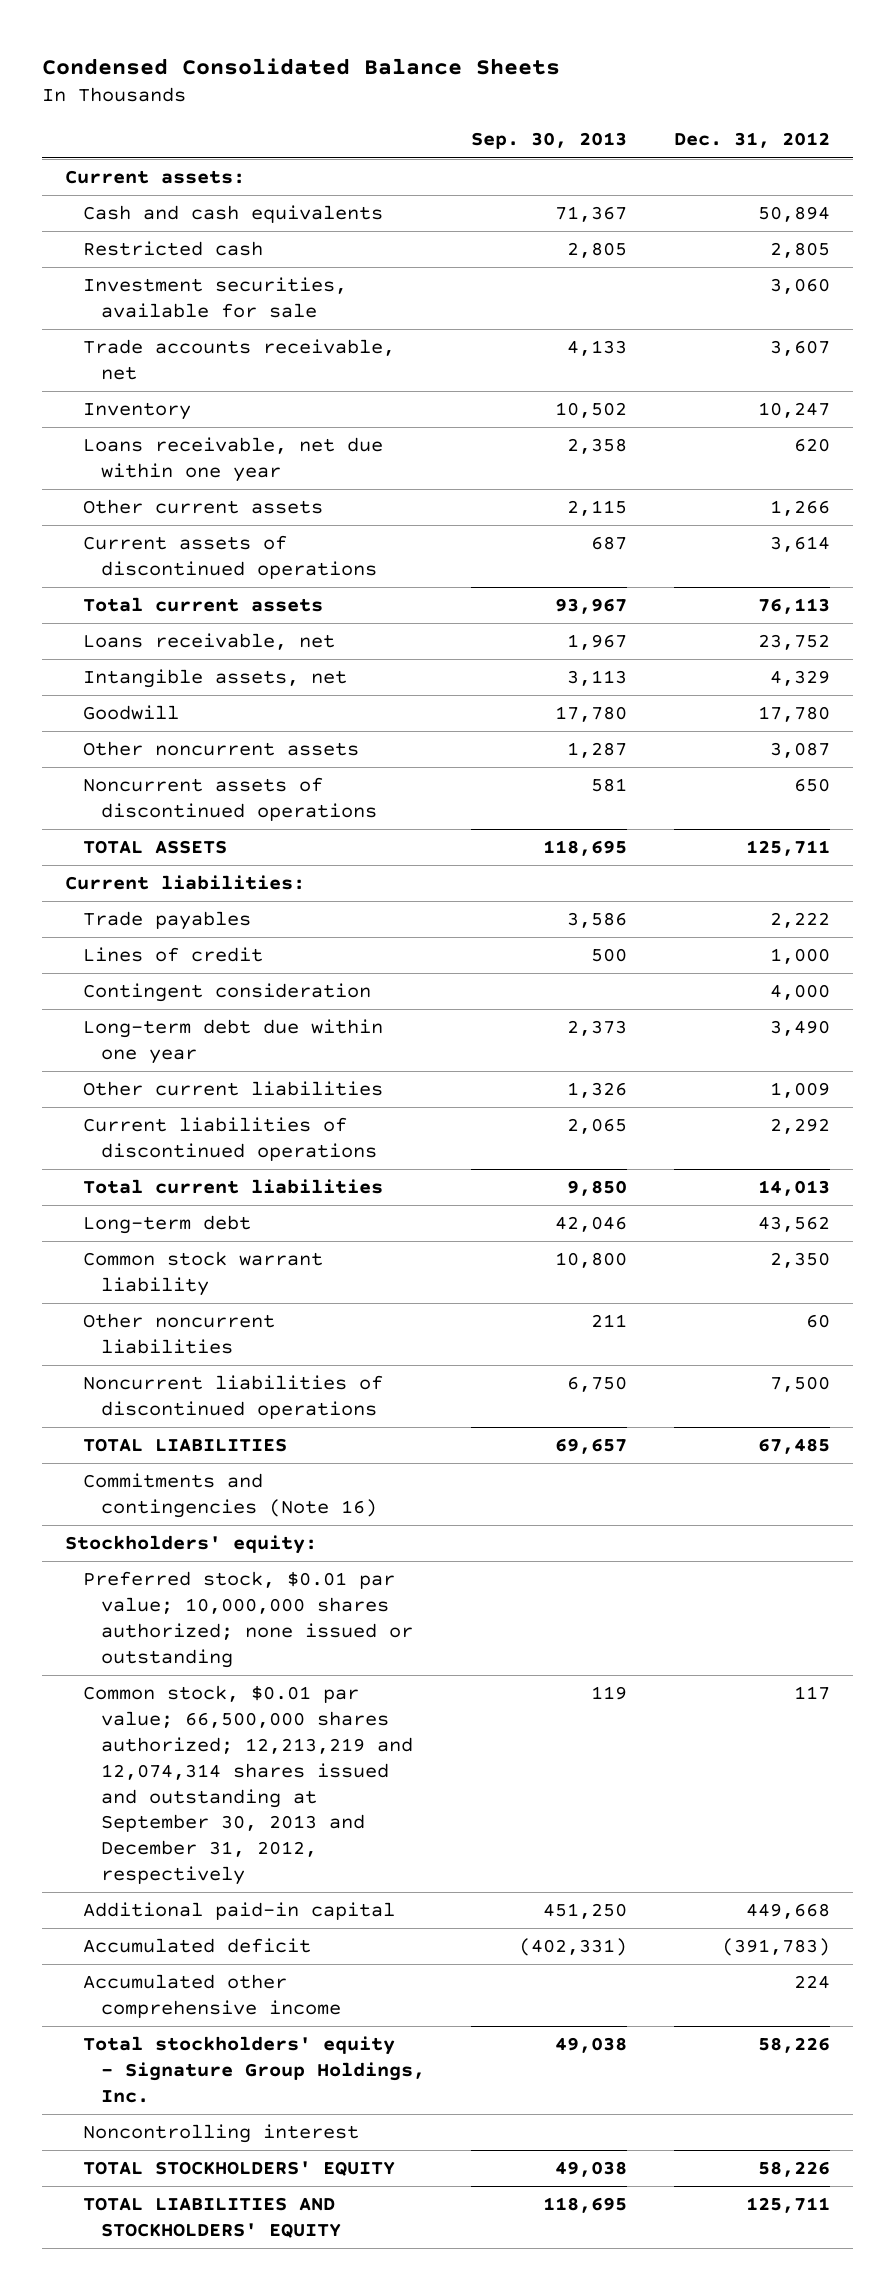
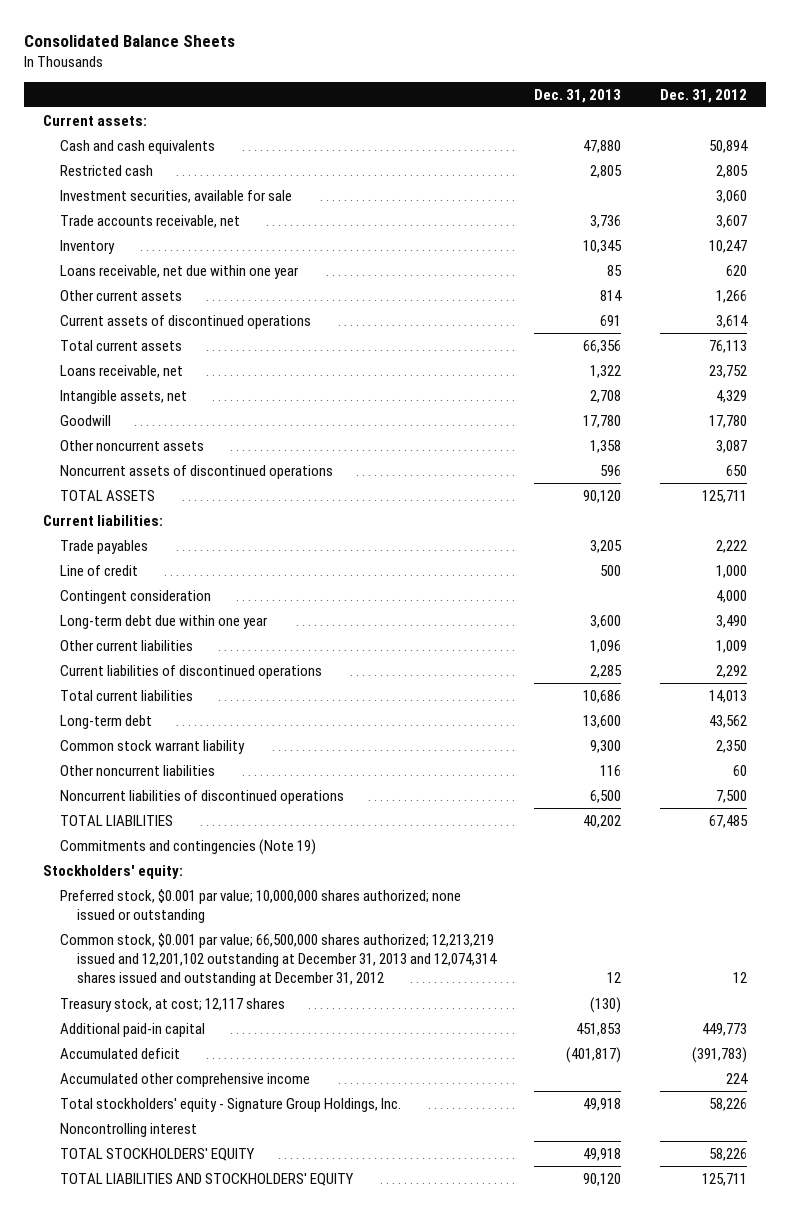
[42,57,561,75] Condensed Consolidated Balance Sheets -> [23,34,235,47] Consolidated Balance Sheets
[471,132,628,150] Sep. 30, 2013 -> none
none -> [534,88,622,103] Dec. 31, 2013
[83,947,264,963] Lines of credit -> [59,564,138,576] Line of credit
[83,1473,378,1518] Commitments and contingencies (Note 16) -> [59,838,316,855] Commitments and contingencies (Note 19)
[83,1571,414,1668] Preferred stock, $0.01 par value; 10,000,000 shares authorized; none issued or outstanding -> [59,888,461,924] Preferred stock, $0.001 par value; 10,000,000 shares authorized; none issued or outstanding
[83,1685,414,1886] Common stock, $0.01 par value; 66,500,000 shares authorized; 12,213,219 and 12,074,314 shares issued and outstanding at September 30, 2013 and December 31, 2012, respectively -> [59,932,497,987] Common stock, $0.001 par value; 66,500,000 shares authorized; 12,213,219 issued and 12,201,102 outstanding at December 31, 2013 and 12,074,314 shares issued and outstanding at December 31, 2012
[793,1686,830,1701] 117 -> [732,972,747,984] 12
none -> [59,997,285,1012] Treasury stock, at cost; 12,117 shares
[745,1903,830,1920] 449,668 -> [701,1022,747,1036] 449,773

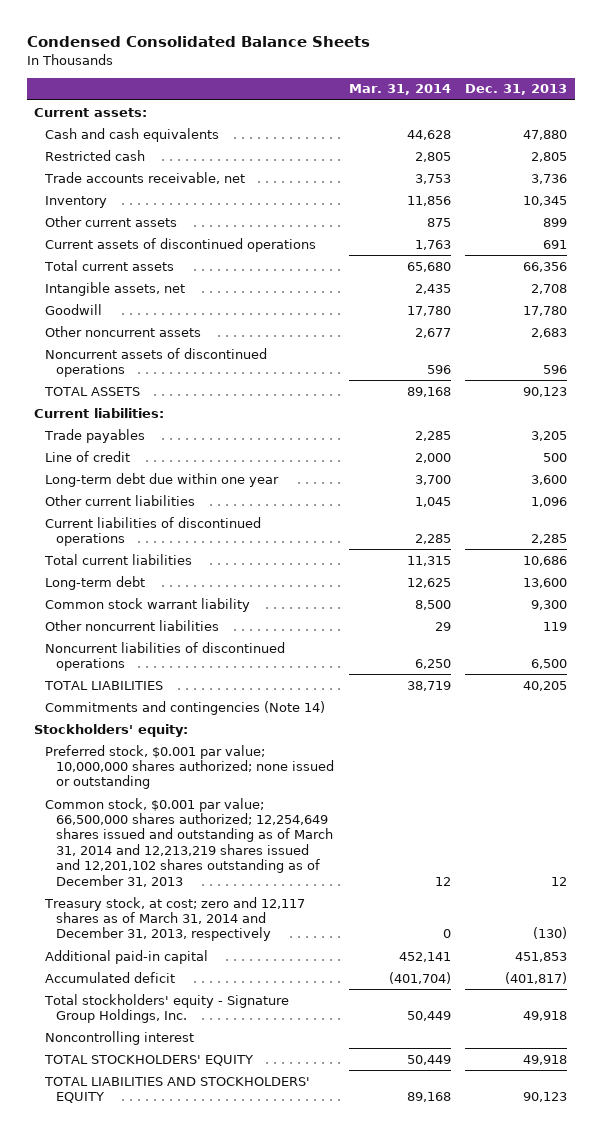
[23,34,235,47] Consolidated Balance Sheets -> [26,36,370,48] Condensed Consolidated Balance Sheets
[659,88,747,103] Dec. 31, 2012 -> none
none -> [348,84,451,96] Mar. 31, 2014
[59,189,292,203] Investment securities, available for sale -> none
[59,264,299,279] Loans receivable, net due within one year -> none
[600,289,623,301] 814 -> [543,217,568,227] 899
[59,364,183,378] Loans receivable, net -> none
[590,439,622,453] 1,358 -> [531,327,568,338] 2,683
[583,489,622,503] 90,120 -> [523,386,568,397] 90,123
[59,589,211,604] Contingent consideration -> none
[600,764,622,776] 116 -> [543,621,568,631] 119
[583,814,622,828] 40,202 -> [523,680,568,691] 40,205
[59,838,316,855] Commitments and contingencies (Note 19) -> [45,700,326,715] Commitments and contingencies (Note 14)
[59,932,497,987] Common stock, $0.001 par value; 66,500,000 shares authorized; 12,213,219 issued and 12,201,102 outstanding at December 31, 2013 and 12,074,314 shares issued and outstanding at December 31, 2012 -> [45,797,334,887] Common stock, $0.001 par value; 66,500,000 shares authorized; 12,254,649 shares issued and outstanding as of March 31, 2014 and 12,213,219 shares issued and 12,201,102 shares outstanding as of December 31, 2013
[59,997,285,1012] Treasury stock, at cost; 12,117 shares -> [44,896,306,942] Treasury stock, at cost; zero and 12,117 shares as of March 31, 2014 and December 31, 2013, respectively
[59,1072,310,1087] Accumulated other comprehensive income -> none
[583,1172,622,1186] 90,120 -> [523,1092,568,1103] 90,123

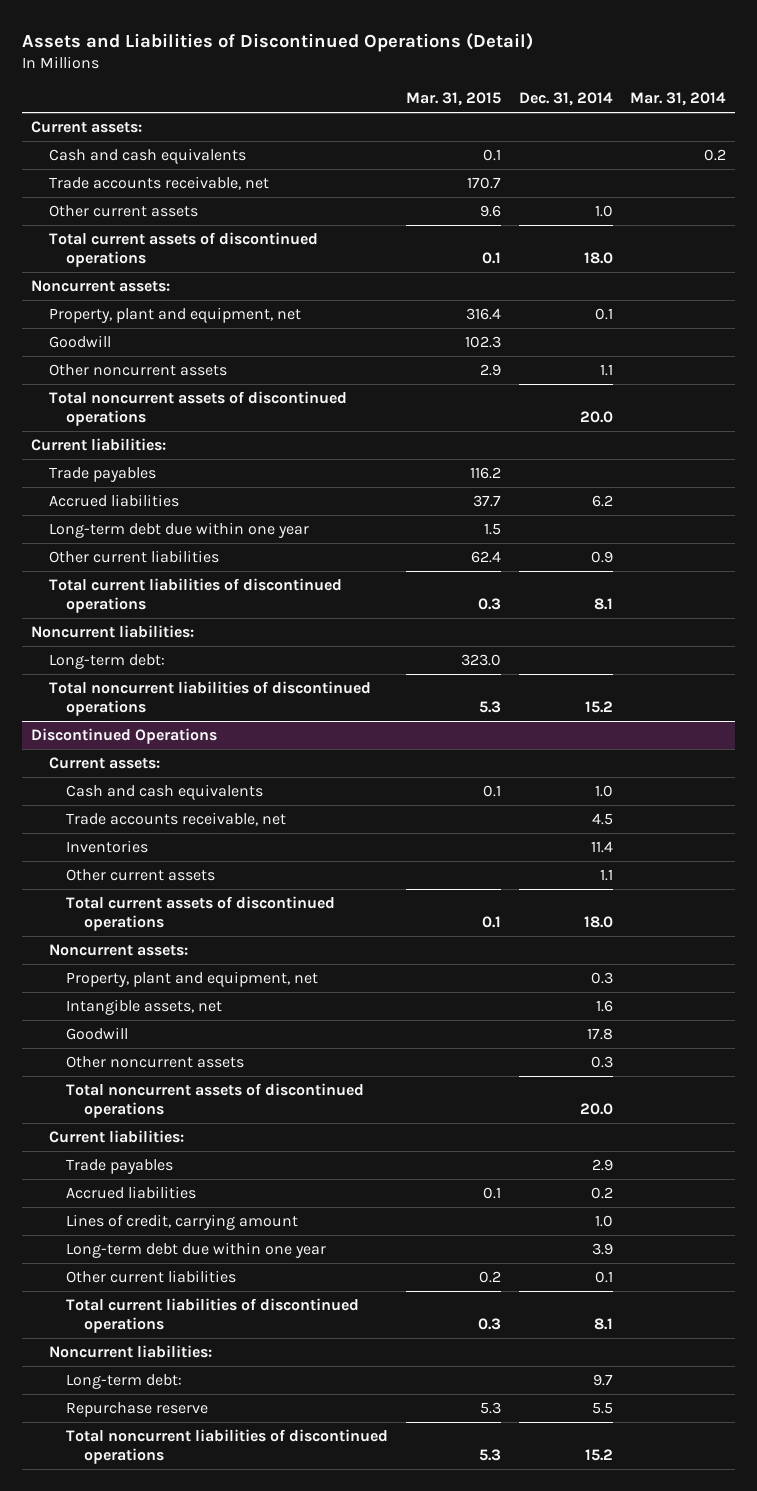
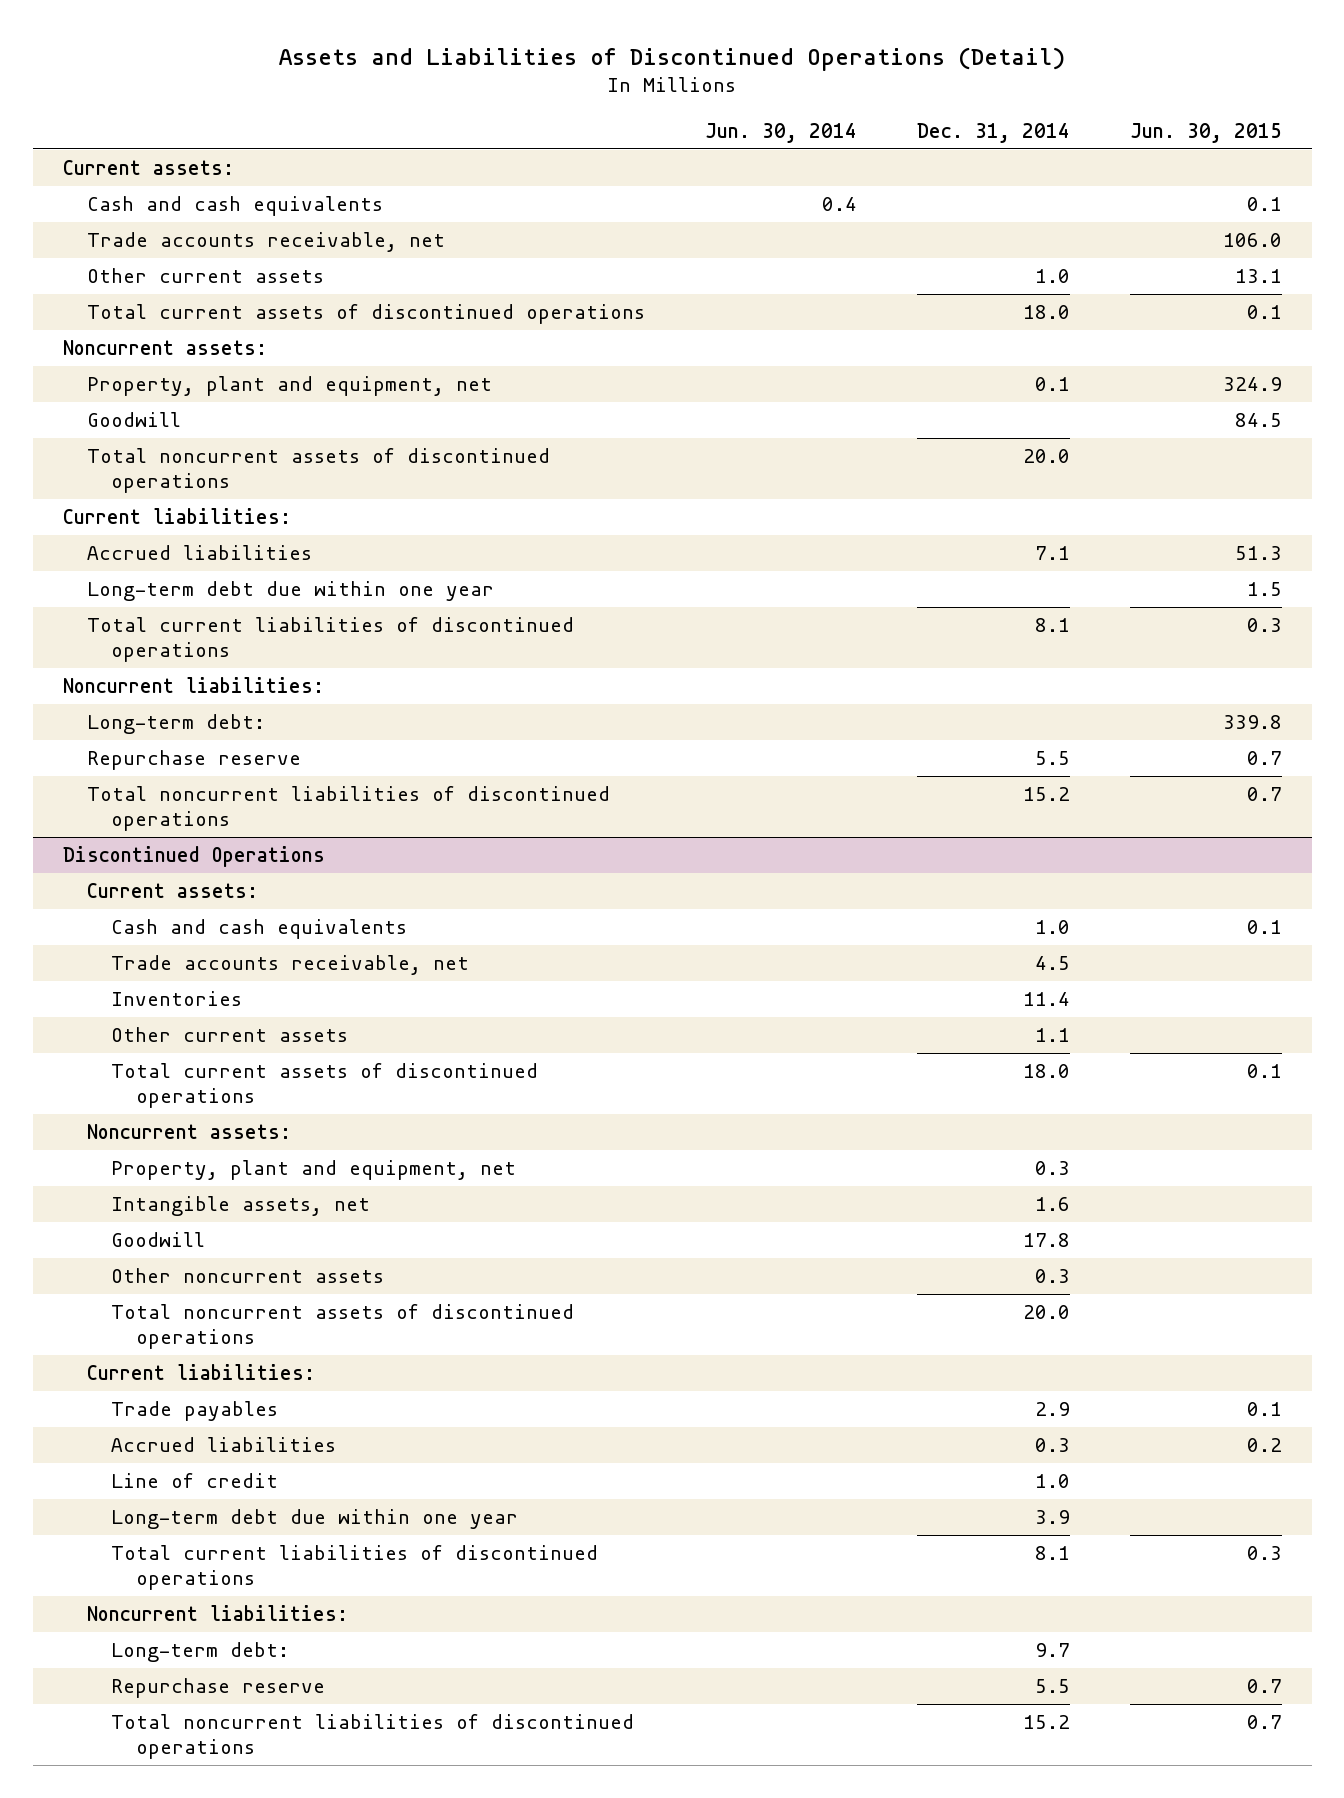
[406,92,502,107] Mar. 31, 2015 -> none
[630,92,727,107] Mar. 31, 2014 -> none
none -> [704,122,857,143] Jun. 30, 2014
none -> [1129,122,1282,143] Jun. 30, 2015
[48,364,227,377] Other noncurrent assets -> none
[48,467,156,483] Trade payables -> none
[591,495,613,508] 6.2 -> [1034,546,1070,561] 7.1
[48,550,219,564] Other current liabilities -> none
none -> [87,750,302,771] Repurchase reserve
[590,1187,613,1200] 0.2 -> [1034,1438,1070,1453] 0.3
[66,1214,299,1231] Lines of credit, carrying amount -> [111,1473,279,1489] Line of credit
[66,1270,237,1284] Other current liabilities -> none

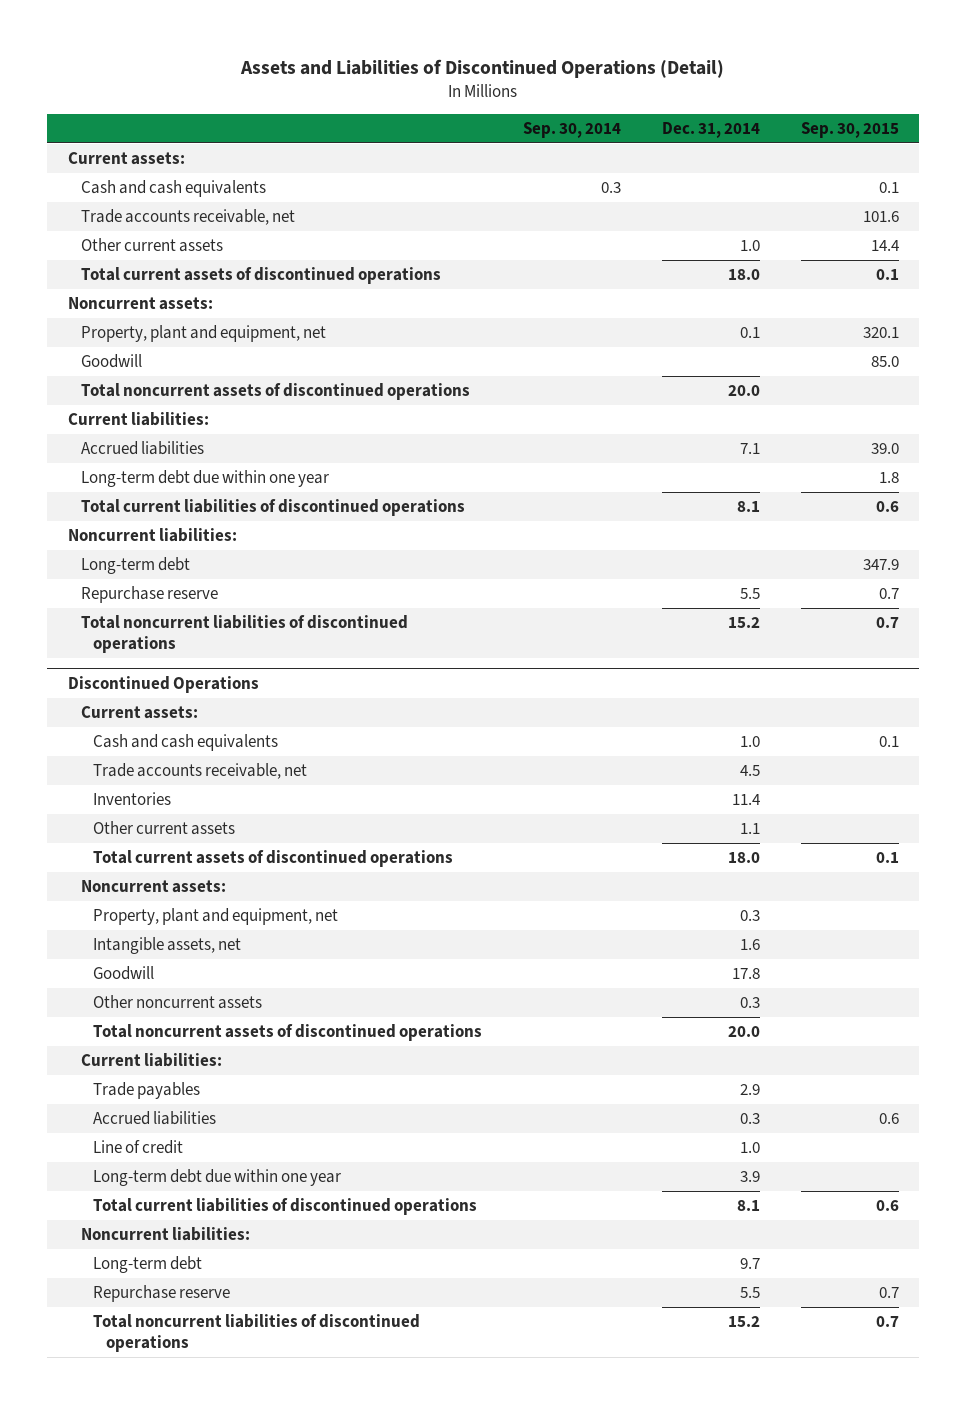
[704,122,857,143] Jun. 30, 2014 -> none
[1129,122,1282,143] Jun. 30, 2015 -> none
none -> [523,121,622,138] Sep. 30, 2014
none -> [800,121,899,138] Sep. 30, 2015
[87,714,266,735] Long-term debt: -> [80,557,190,575] Long-term debt
[111,1642,290,1663] Long-term debt: -> [93,1256,203,1274] Long-term debt

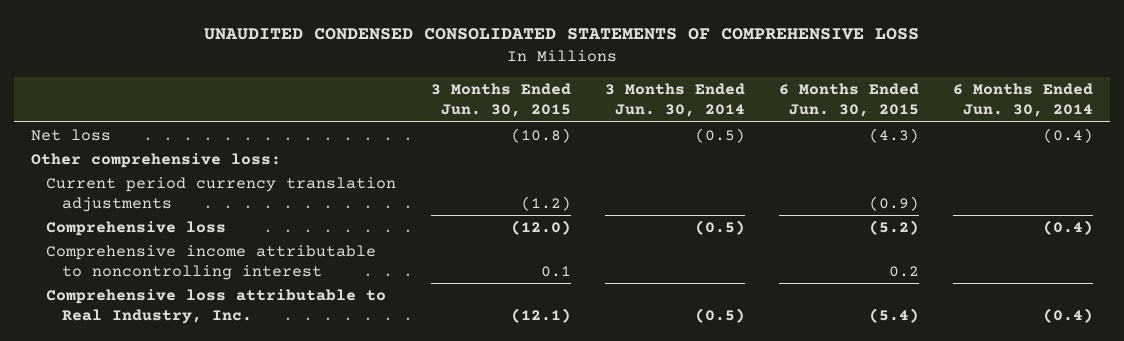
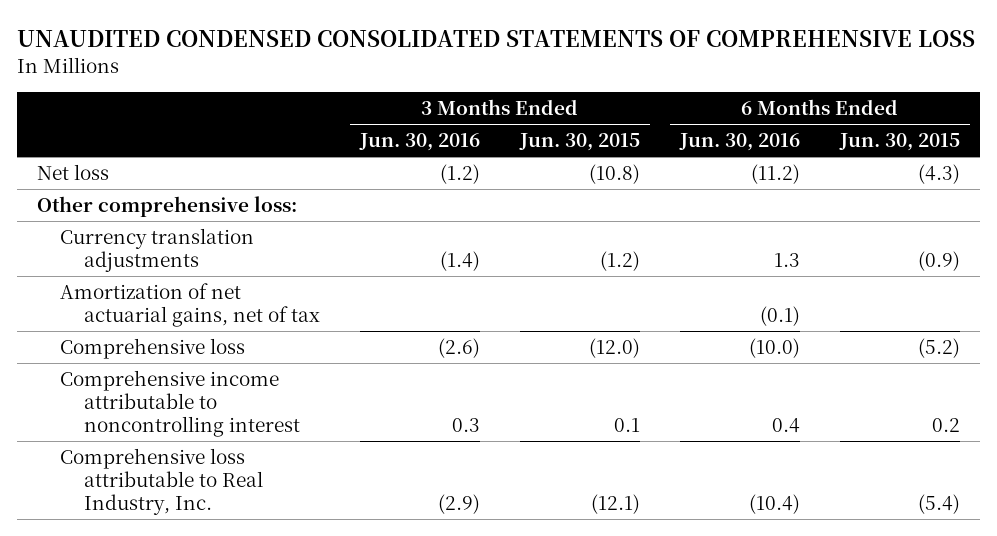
[604,83,745,118] 3 Months Ended Jun. 30, 2014 -> none
[952,83,1093,118] 6 Months Ended Jun. 30, 2014 -> none
none -> [358,133,480,152] Jun. 30, 2016
none -> [678,133,800,152] Jun. 30, 2016
[46,176,397,212] Current period currency translation adjustments -> [60,228,255,273] Currency translation adjustments
none -> [60,283,320,328] Amortization of net actuarial gains, net of tax

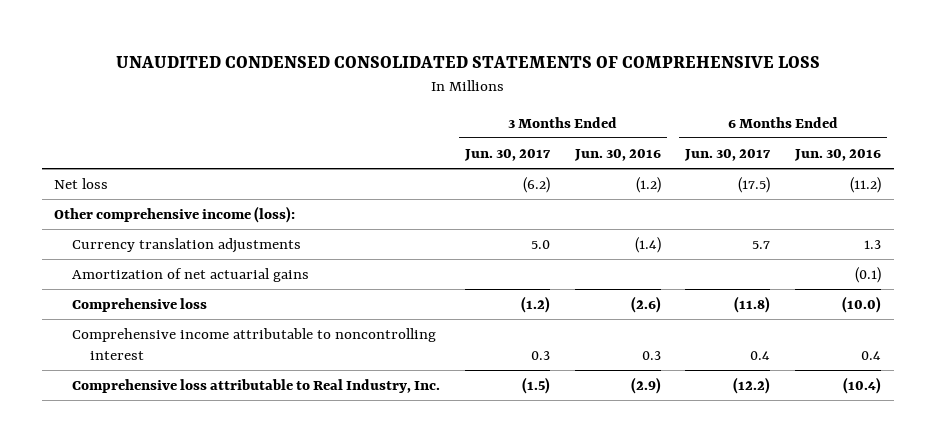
[518,133,640,152] Jun. 30, 2015 -> none
[838,133,960,152] Jun. 30, 2015 -> none
none -> [463,148,551,161] Jun. 30, 2017
none -> [684,148,772,161] Jun. 30, 2017
[37,196,298,218] Other comprehensive loss: -> [54,205,296,223] Other comprehensive income (loss):
[60,283,320,328] Amortization of net actuarial gains, net of tax -> [72,267,310,282] Amortization of net actuarial gains

